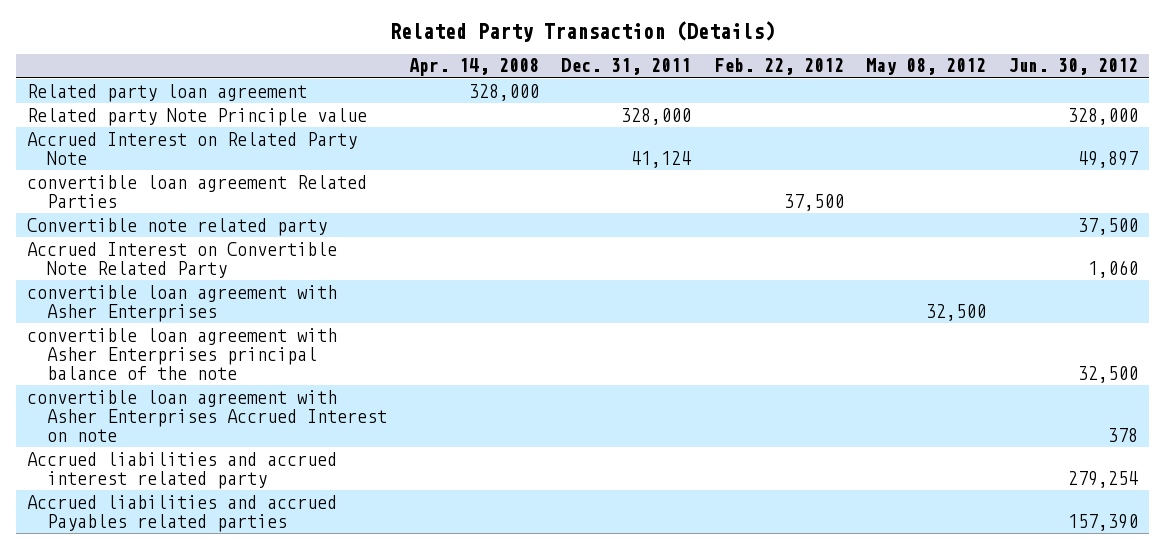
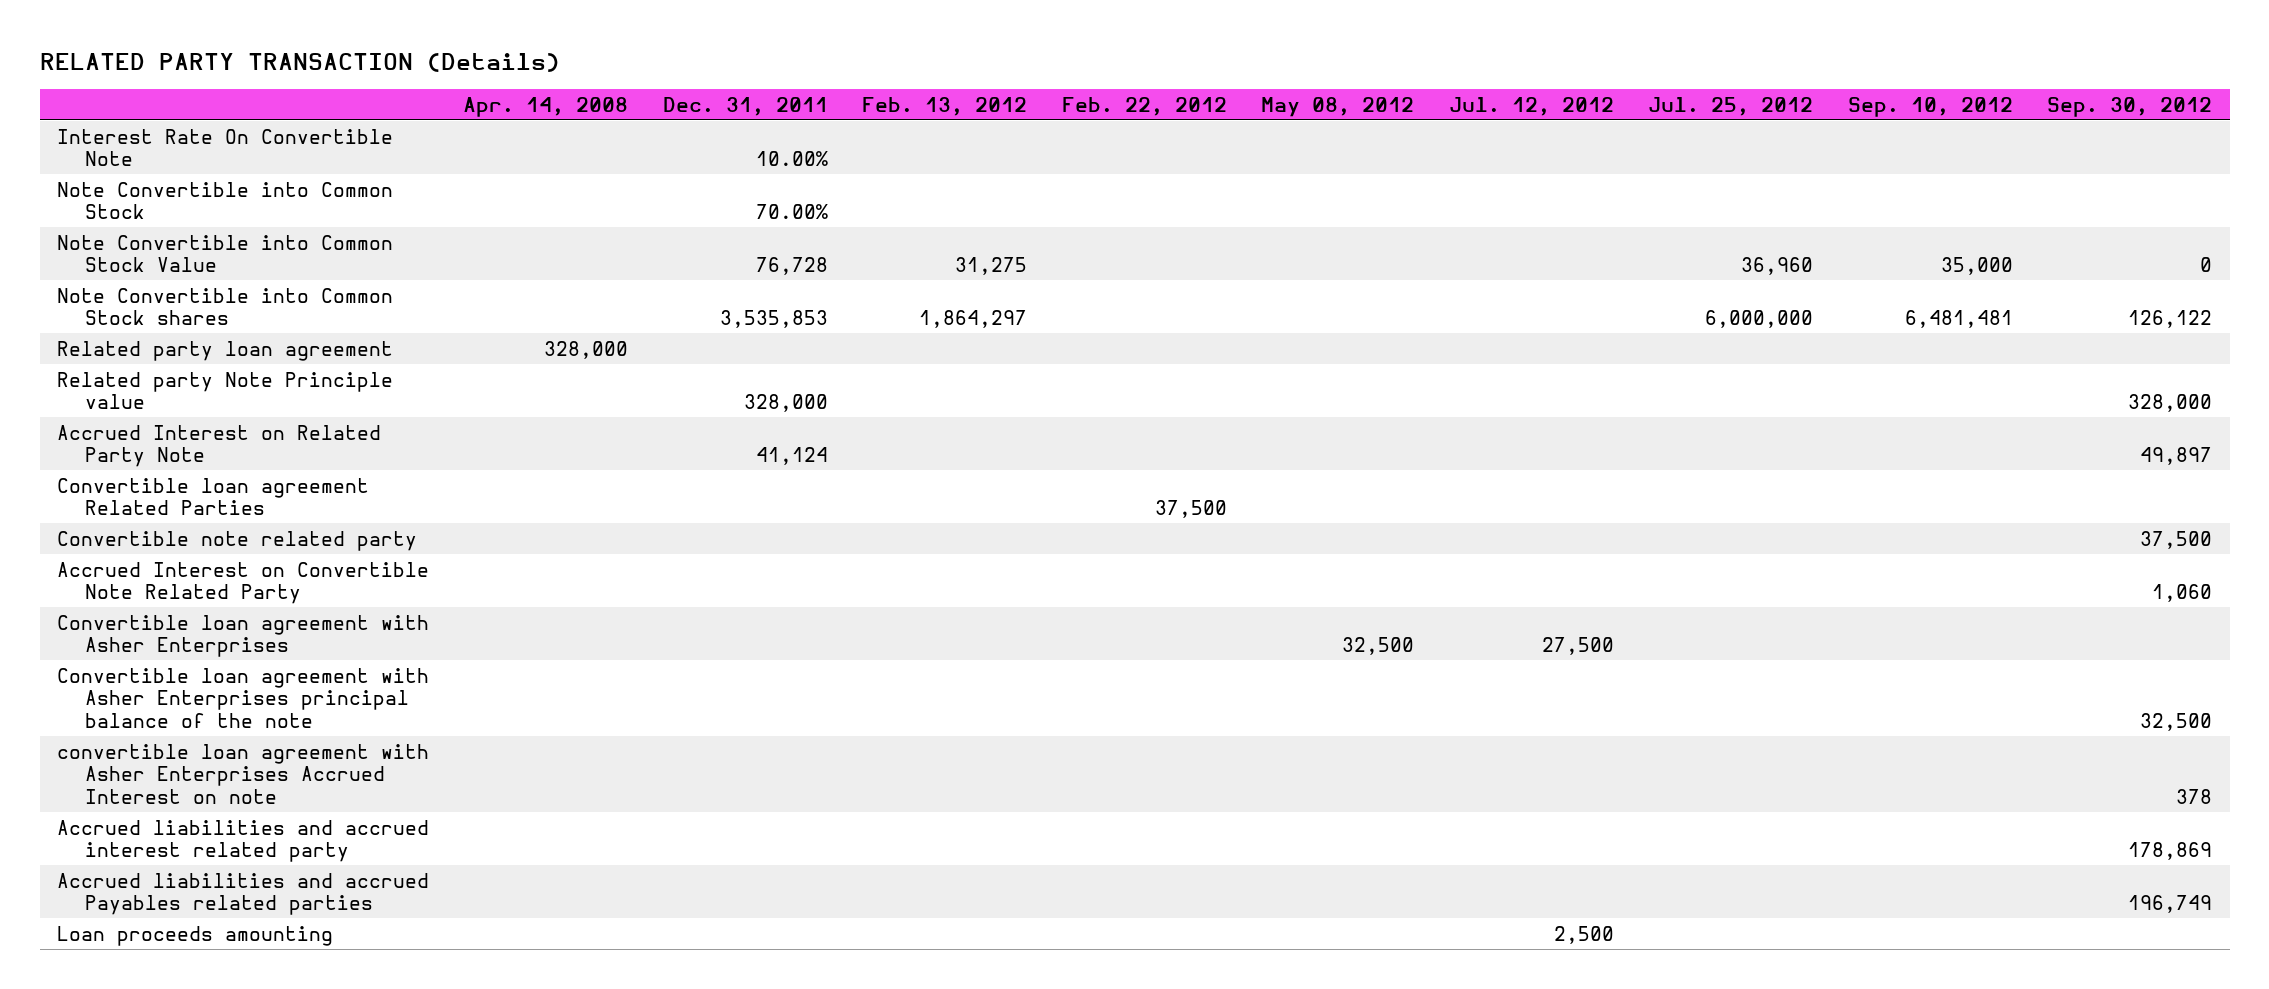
[389,20,775,42] Related Party Transaction (Details) -> [39,52,560,72] RELATED PARTY TRANSACTION (Details)
[1008,58,1139,76] Jun. 30, 2012 -> none
none -> [862,96,1028,116] Feb. 13, 2012
none -> [1448,96,1614,116] Jul. 12, 2012
none -> [1648,96,1814,116] Jul. 25, 2012
none -> [1847,96,2013,117] Sep. 10, 2012
none -> [2047,96,2213,117] Sep. 30, 2012
none -> [56,128,393,167] Interest Rate On Convertible Note
none -> [56,181,393,220] Note Convertible into Common Stock
none -> [56,234,393,273] Note Convertible into Common Stock Value
none -> [56,287,393,326] Note Convertible into Common Stock shares
[27,174,368,208] convertible loan agreement Related Parties -> [56,477,369,516] Convertible loan agreement Related Parties
[27,284,338,322] convertible loan agreement with Asher Enterprises -> [56,614,429,658] Convertible loan agreement with Asher Enterprises
[27,327,338,380] convertible loan agreement with Asher Enterprises principal balance of the note -> [56,667,429,728] Convertible loan agreement with Asher Enterprises principal balance of the note
none -> [56,925,333,946] Loan proceeds amounting

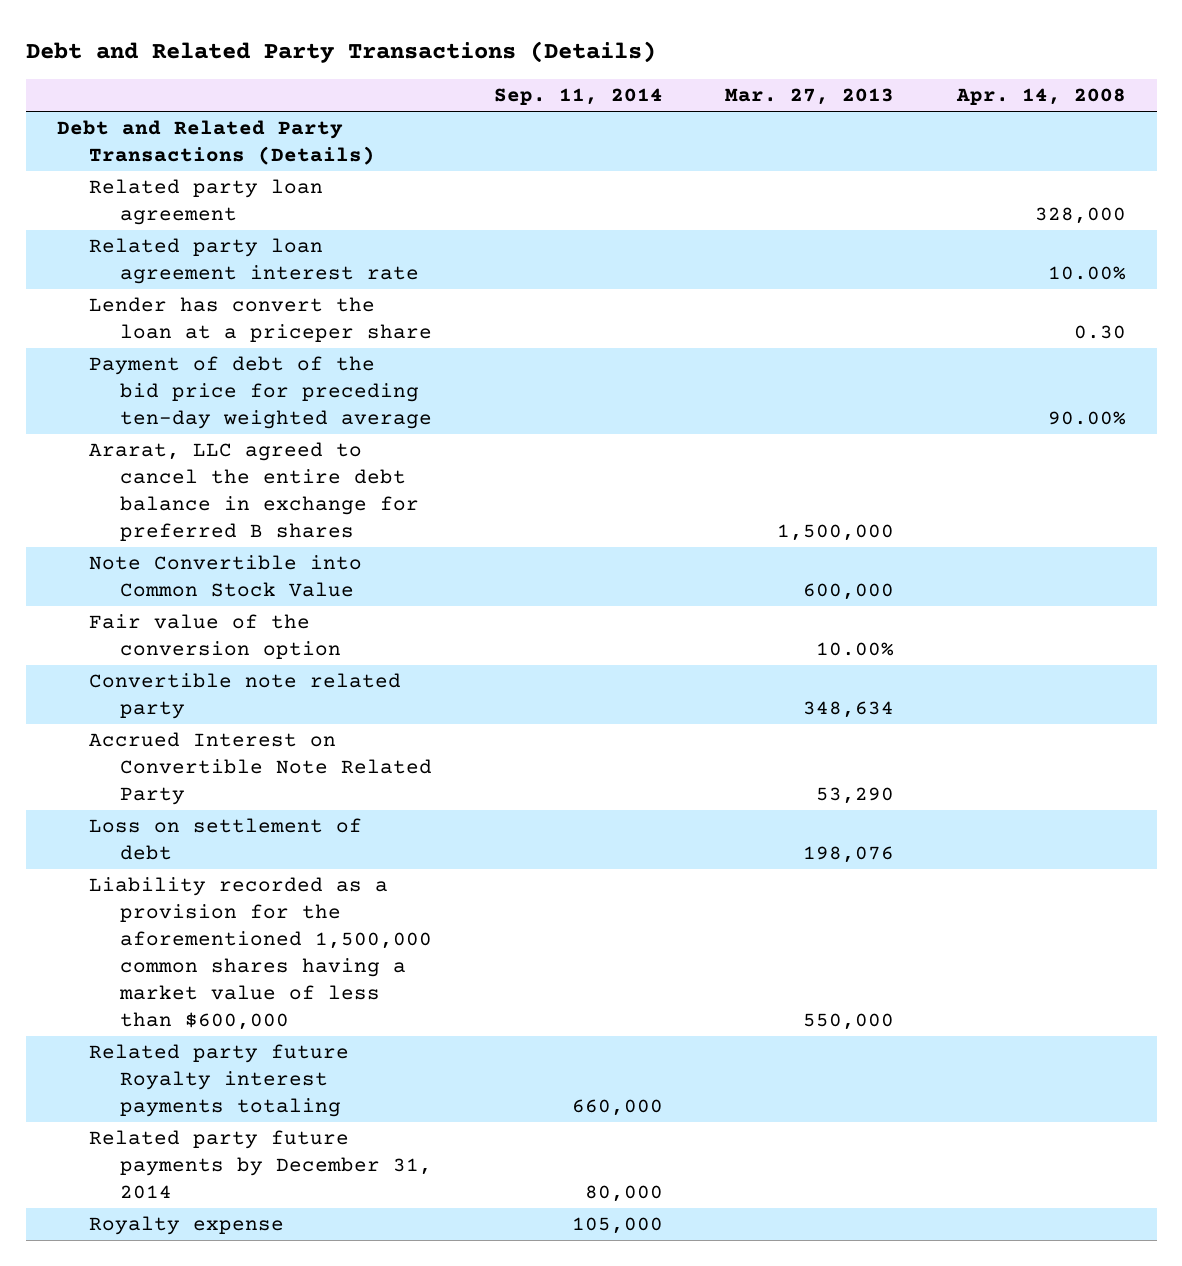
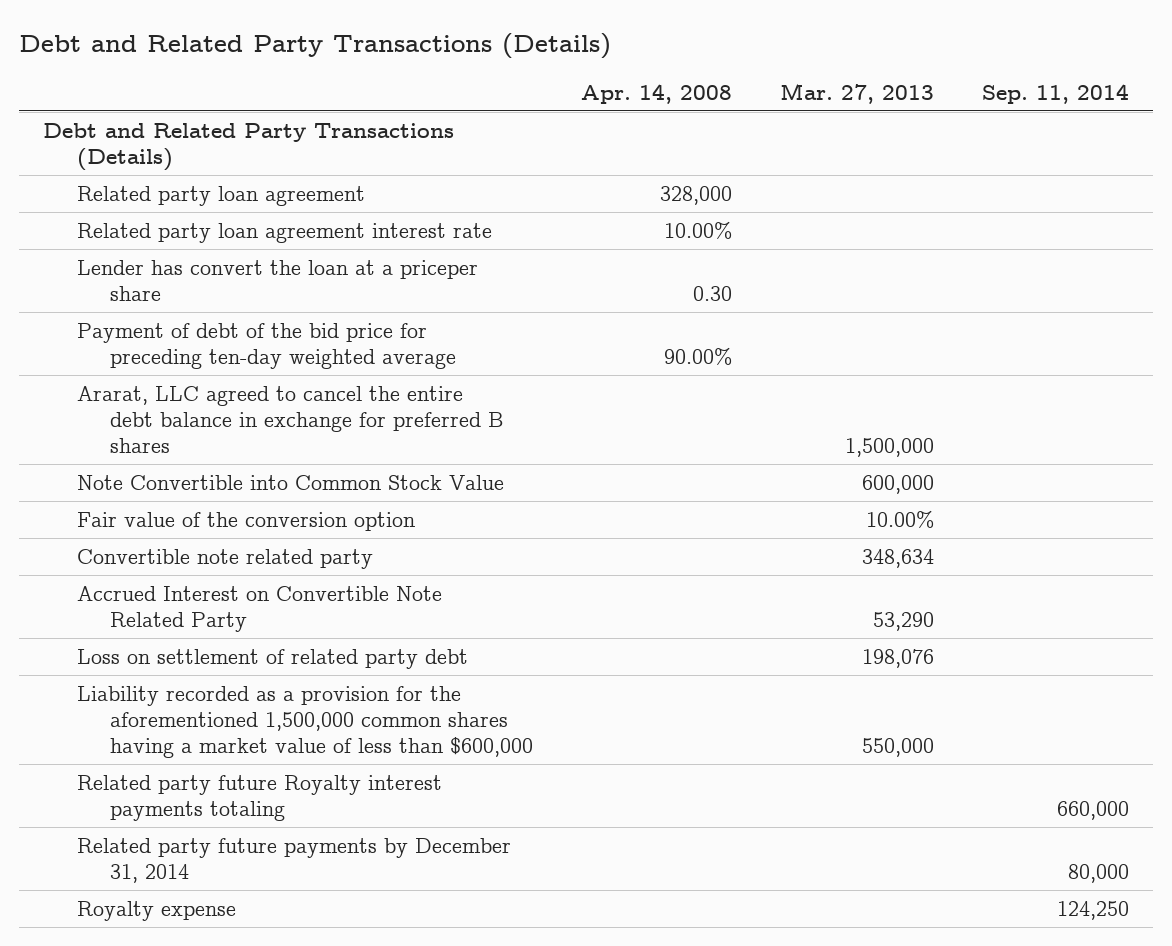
[88,818,362,861] Loss on settlement of debt -> [76,648,468,669] Loss on settlement of related party debt
[572,1217,664,1235] 105,000 -> [1057,900,1130,920] 124,250

